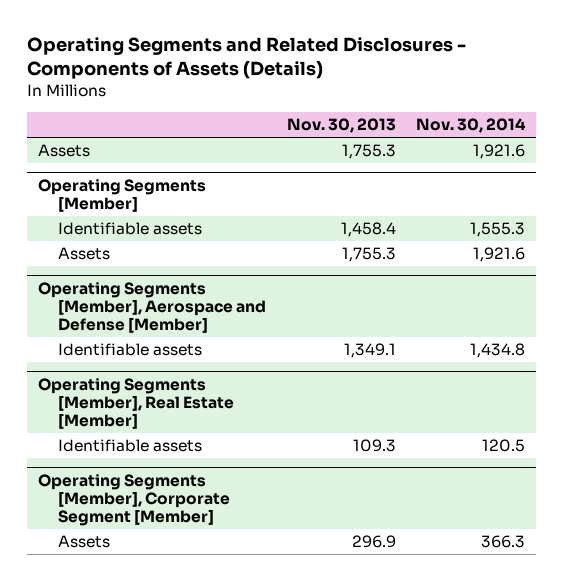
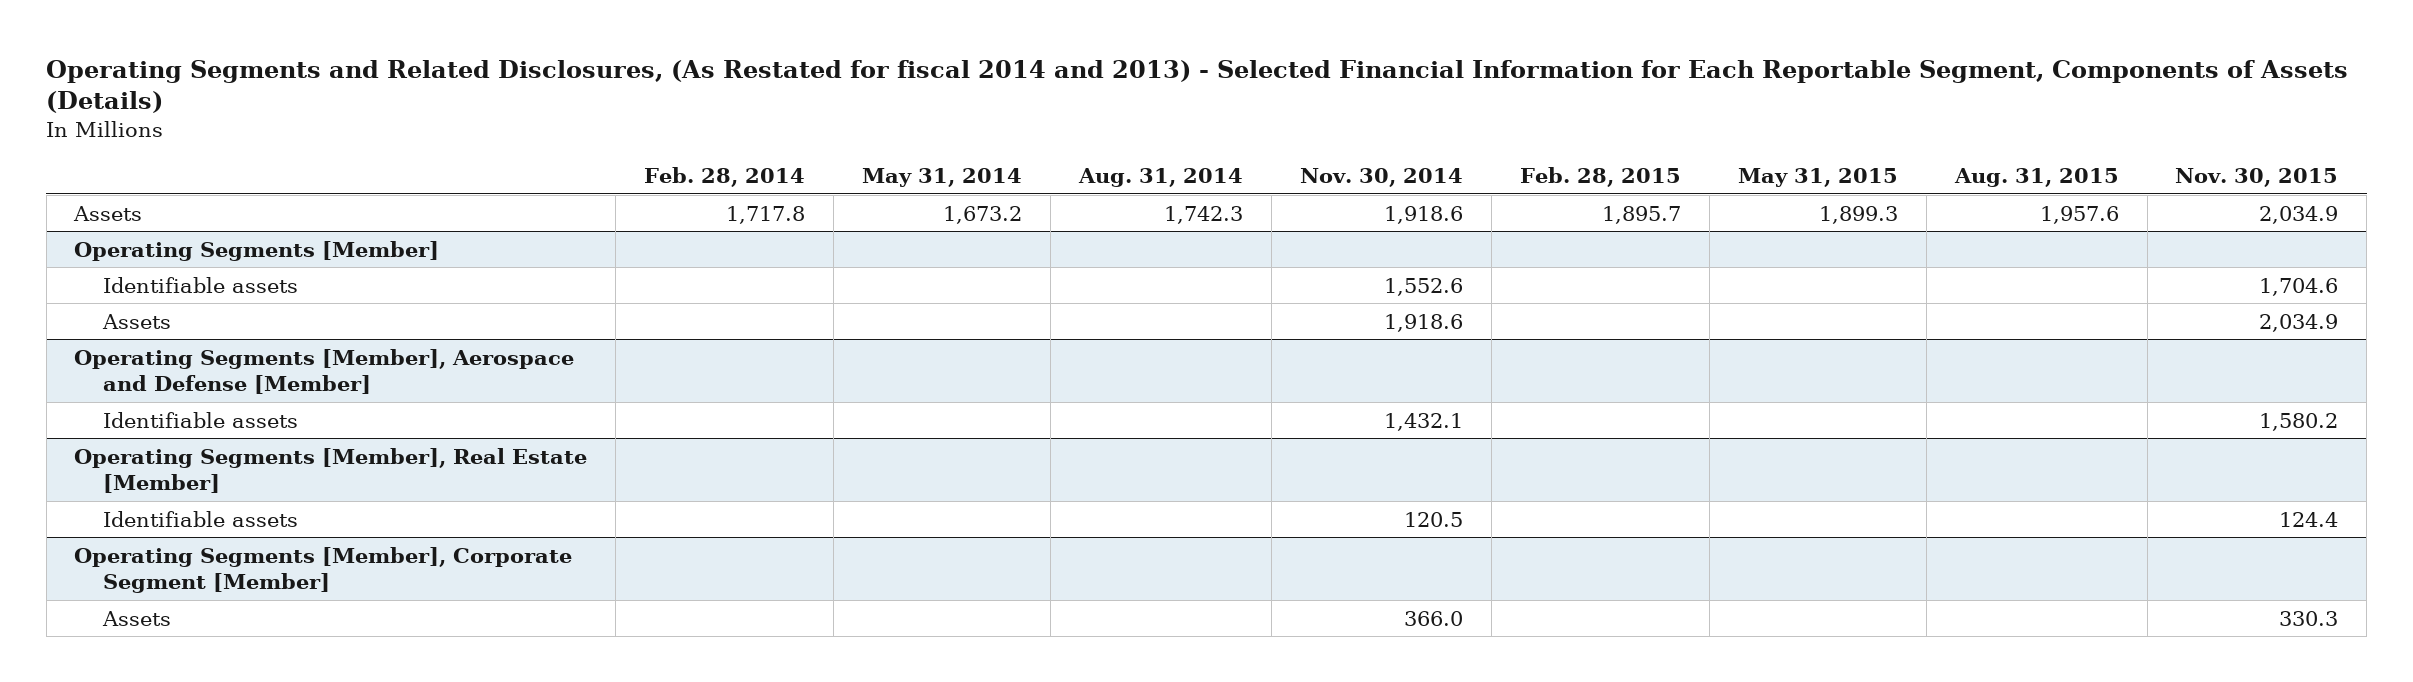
[27,37,467,80] Operating Segments and Related Disclosures - Components of Assets (Details) -> [46,59,2349,114] Operating Segments and Related Disclosures, (As Restated for fiscal 2014 and 2013) - Selected Financial Information for Each Reportable Segment, Components of Assets (Details)
[286,118,396,134] Nov. 30, 2013 -> none
none -> [644,167,806,188] Feb. 28, 2014
none -> [862,168,1023,188] May 31, 2014
none -> [1078,168,1244,188] Aug. 31, 2014
none -> [1519,167,1681,188] Feb. 28, 2015
none -> [1737,168,1898,188] May 31, 2015
none -> [1953,168,2119,188] Aug. 31, 2015
none -> [2175,168,2339,188] Nov. 30, 2015
[473,144,526,160] 1,921.6 -> [1383,205,1463,224] 1,918.6
[470,222,526,238] 1,555.3 -> [1383,277,1463,296] 1,552.6
[473,247,526,263] 1,921.6 -> [1383,313,1463,332] 1,918.6
[470,343,526,359] 1,434.8 -> [1383,412,1463,431] 1,432.1
[481,535,526,549] 366.3 -> [1403,610,1463,626] 366.0

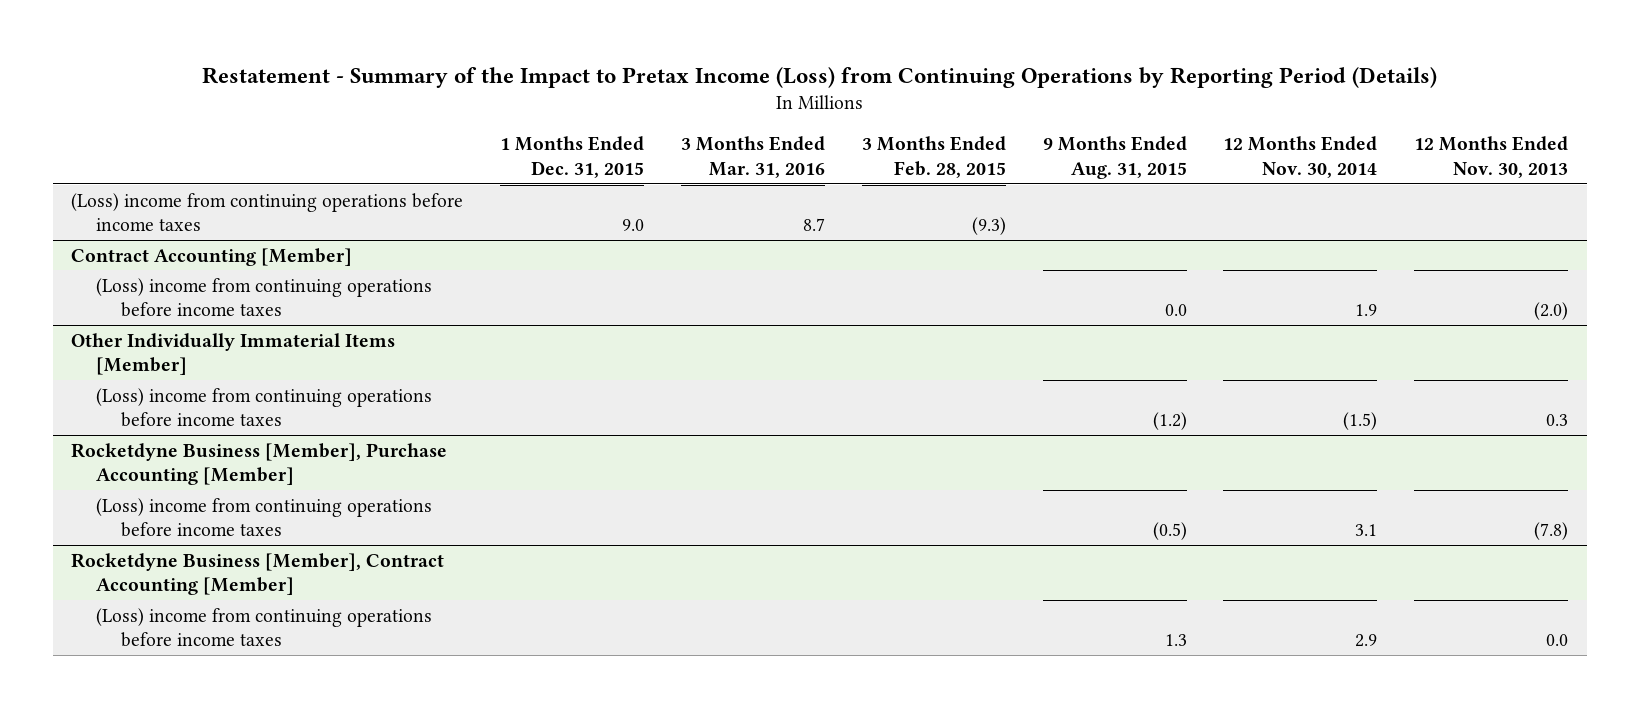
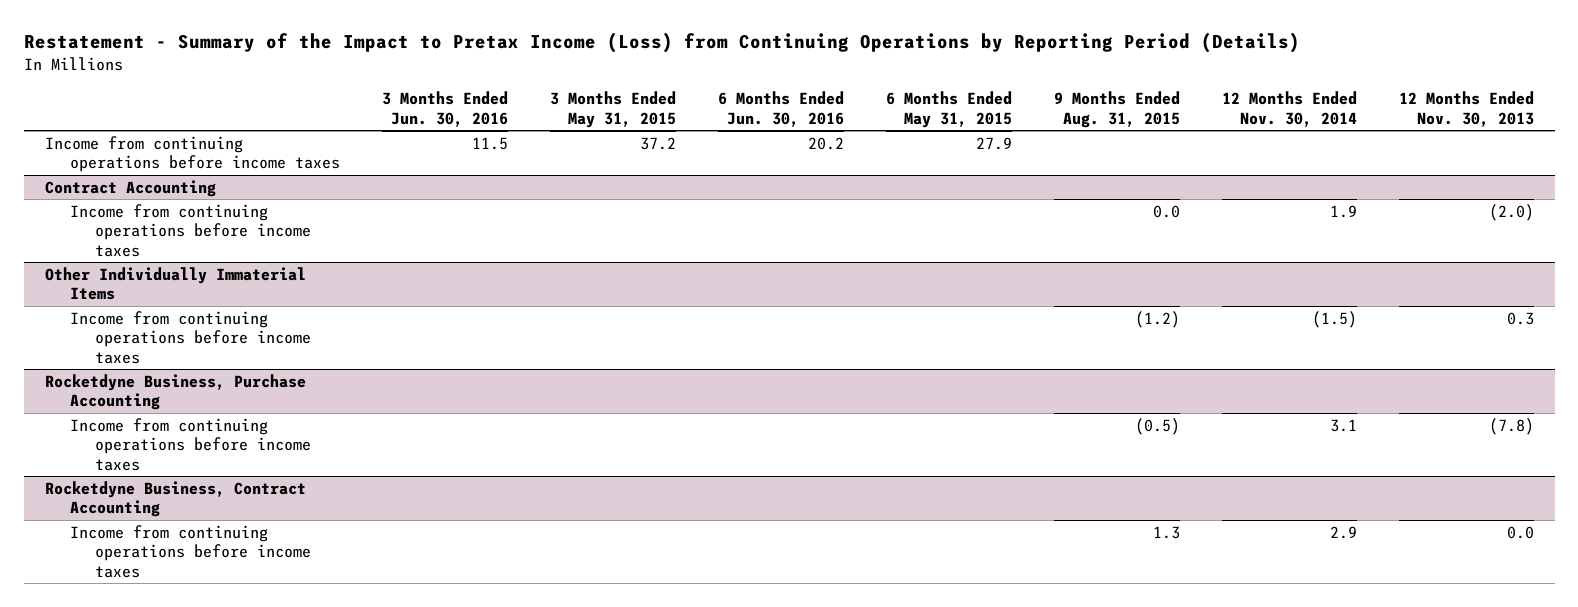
[500,136,645,178] 1 Months Ended Dec. 31, 2015 -> none
[680,136,825,178] 3 Months Ended Mar. 31, 2016 -> none
[861,136,1006,178] 3 Months Ended Feb. 28, 2015 -> none
none -> [381,90,508,127] 3 Months Ended Jun. 30, 2016
none -> [549,90,676,128] 3 Months Ended May 31, 2015
none -> [717,90,844,127] 6 Months Ended Jun. 30, 2016
none -> [885,90,1012,128] 6 Months Ended May 31, 2015
[71,192,464,232] (Loss) income from continuing operations before income taxes -> [44,135,340,173] Income from continuing operations before income taxes
[71,247,353,266] Contract Accounting [Member] -> [44,179,216,197] Contract Accounting
[96,277,433,318] (Loss) income from continuing operations before income taxes -> [69,203,312,257] Income from continuing operations before income taxes
[71,332,396,376] Other Individually Immaterial Items [Member] -> [44,266,306,301] Other Individually Immaterial Items
[96,387,433,428] (Loss) income from continuing operations before income taxes -> [69,310,312,364] Income from continuing operations before income taxes
[71,442,448,486] Rocketdyne Business [Member], Purchase Accounting [Member] -> [44,373,306,411] Rocketdyne Business, Purchase Accounting
[96,497,433,538] (Loss) income from continuing operations before income taxes -> [69,417,312,471] Income from continuing operations before income taxes
[71,552,445,596] Rocketdyne Business [Member], Contract Accounting [Member] -> [44,480,306,518] Rocketdyne Business, Contract Accounting
[96,607,433,648] (Loss) income from continuing operations before income taxes -> [69,524,312,578] Income from continuing operations before income taxes

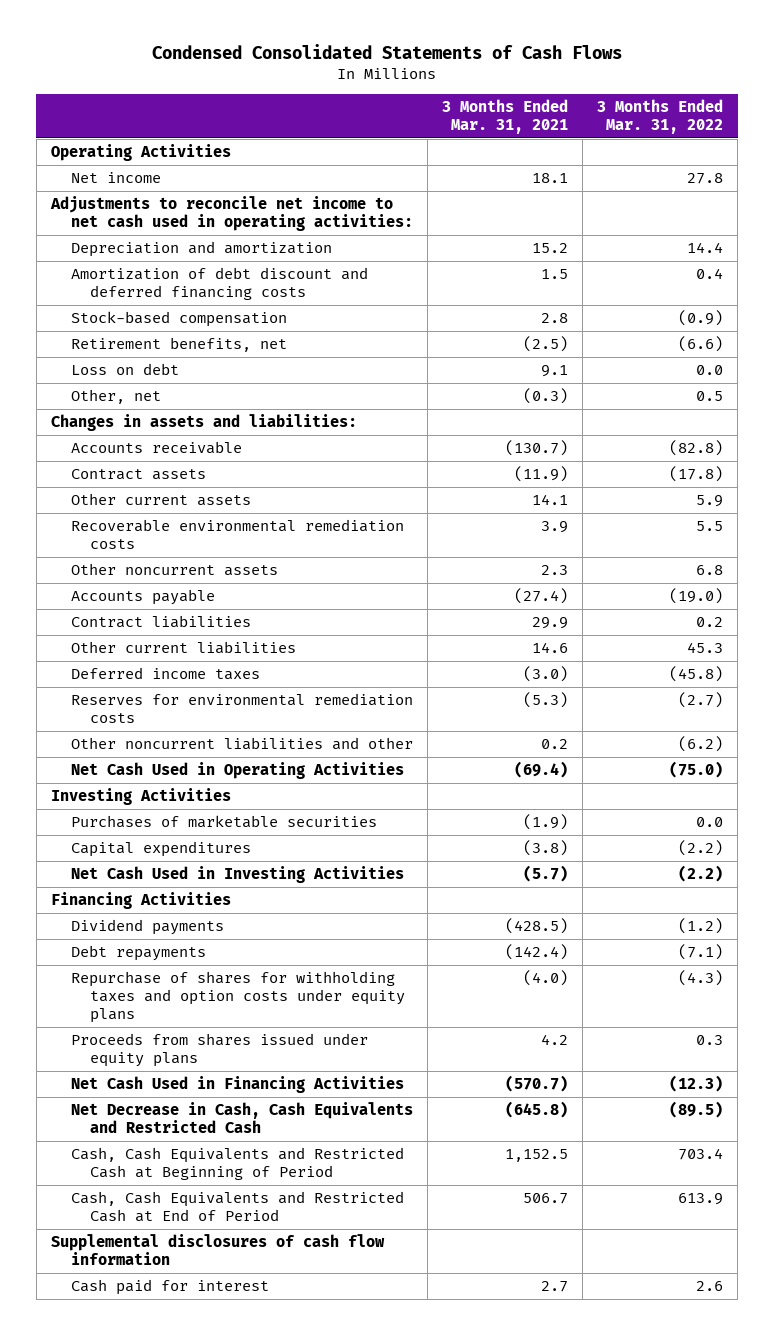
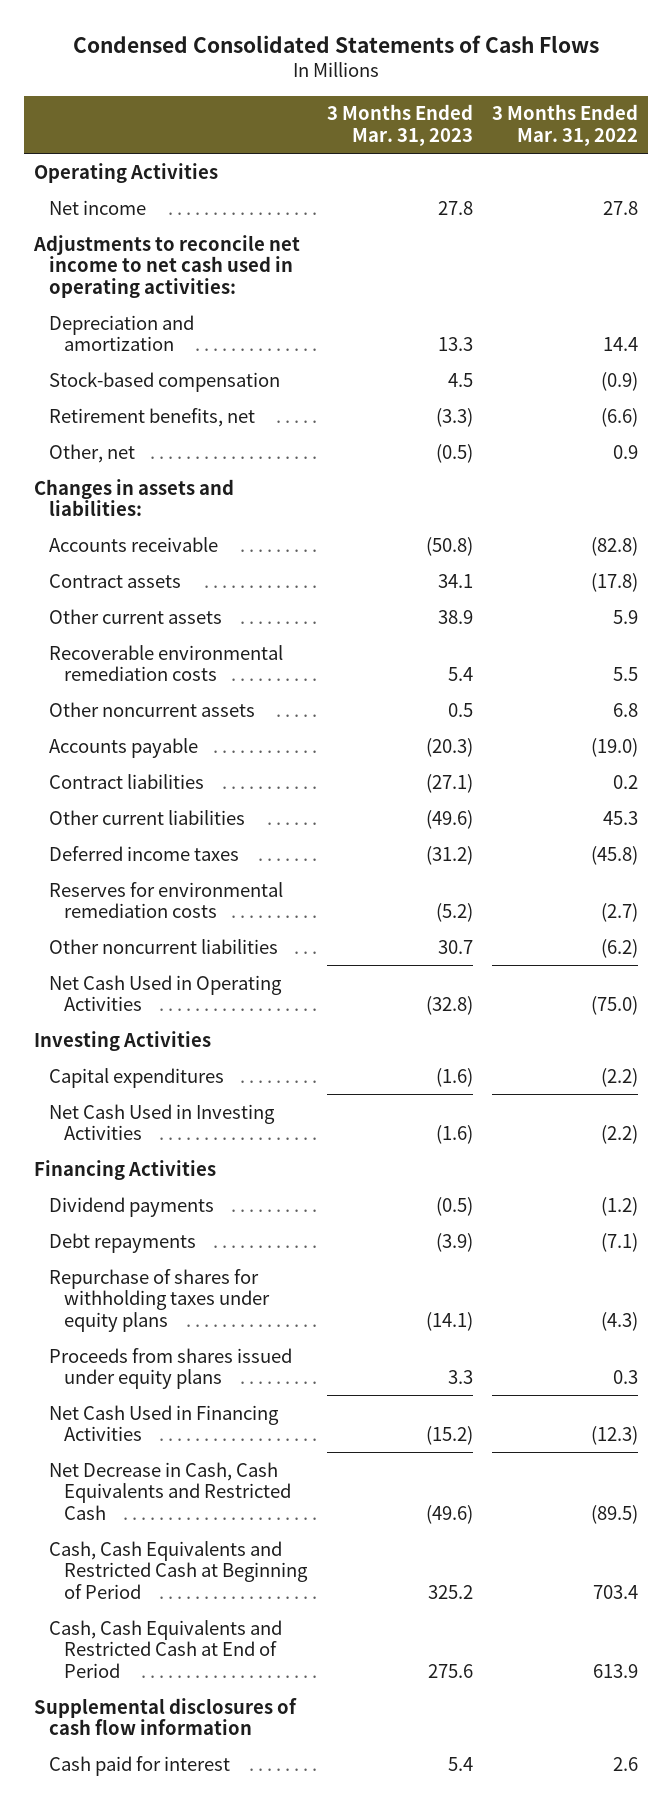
[441,98,568,135] 3 Months Ended Mar. 31, 2021 -> none
none -> [326,104,473,147] 3 Months Ended Mar. 31, 2023
[70,266,368,301] Amortization of debt discount and deferred financing costs -> none
[70,362,179,375] Loss on debt -> none
[695,390,723,401] 0.5 -> [613,444,639,459] 0.9
[70,736,413,750] Other noncurrent liabilities and other -> [48,938,278,954] Other noncurrent liabilities
[70,814,377,828] Purchases of marketable securities -> none
[70,970,406,1024] Repurchase of shares for withholding taxes and option costs under equity plans -> [48,1268,270,1333] Repurchase of shares for withholding taxes under equity plans

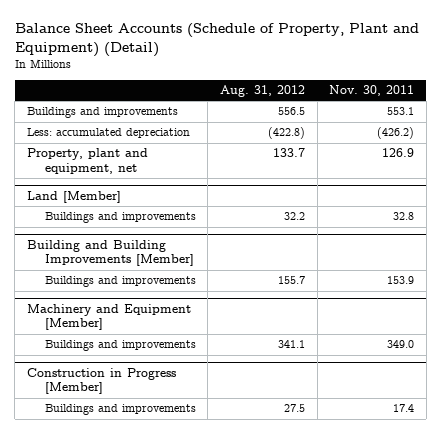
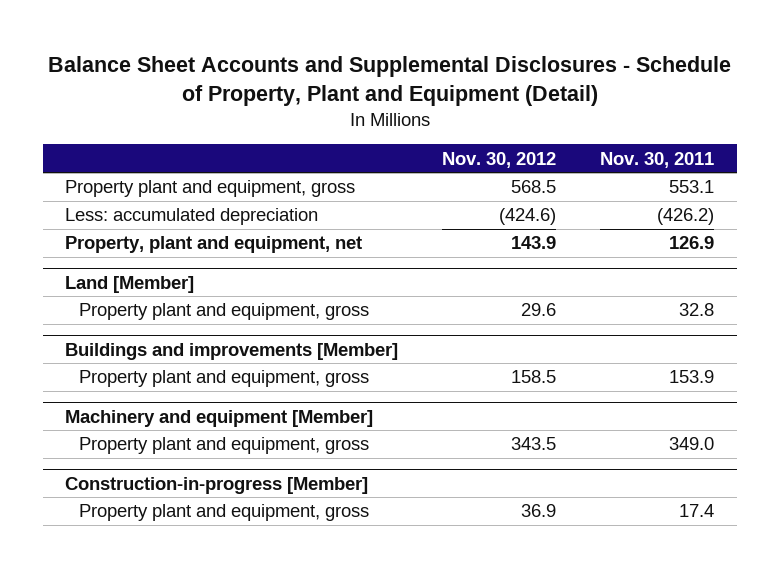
[14,23,419,57] Balance Sheet Accounts (Schedule of Property, Plant and Equipment) (Detail) -> [47,55,731,106] Balance Sheet Accounts and Supplemental Disclosures - Schedule of Property, Plant and Equipment (Detail)
[220,85,306,98] Aug. 31, 2012 -> none
none -> [442,151,557,168] Nov. 30, 2012
[27,107,179,119] Buildings and improvements -> [64,180,355,198] Property plant and equipment, gross
[44,212,196,224] Buildings and improvements -> [78,303,369,321] Property plant and equipment, gross
[27,239,194,267] Building and Building Improvements [Member] -> [64,342,398,360] Buildings and improvements [Member]
[44,276,196,288] Buildings and improvements -> [78,370,369,388] Property plant and equipment, gross
[27,303,192,331] Machinery and Equipment [Member] -> [64,409,373,427] Machinery and equipment [Member]
[44,340,196,352] Buildings and improvements -> [78,437,369,455] Property plant and equipment, gross
[27,367,177,395] Construction in Progress [Member] -> [64,476,368,494] Construction-in-progress [Member]
[44,404,196,416] Buildings and improvements -> [78,504,369,522] Property plant and equipment, gross

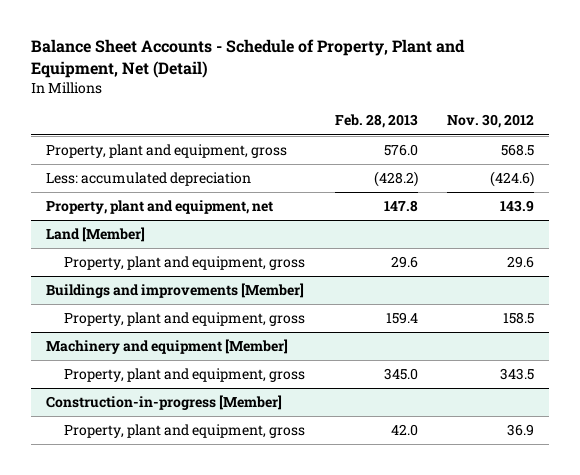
[47,55,731,106] Balance Sheet Accounts and Supplemental Disclosures - Schedule of Property, Plant and Equipment (Detail) -> [30,39,465,78] Balance Sheet Accounts - Schedule of Property, Plant and Equipment, Net (Detail)
[600,151,715,168] Nov. 30, 2011 -> none
none -> [334,114,418,129] Feb. 28, 2013
[64,180,355,198] Property plant and equipment, gross -> [45,144,287,159] Property, plant and equipment, gross
[78,303,369,321] Property plant and equipment, gross -> [63,256,305,271] Property, plant and equipment, gross
[78,370,369,388] Property plant and equipment, gross -> [63,312,305,327] Property, plant and equipment, gross
[78,437,369,455] Property plant and equipment, gross -> [63,368,305,383] Property, plant and equipment, gross
[78,504,369,522] Property plant and equipment, gross -> [63,424,305,439] Property, plant and equipment, gross

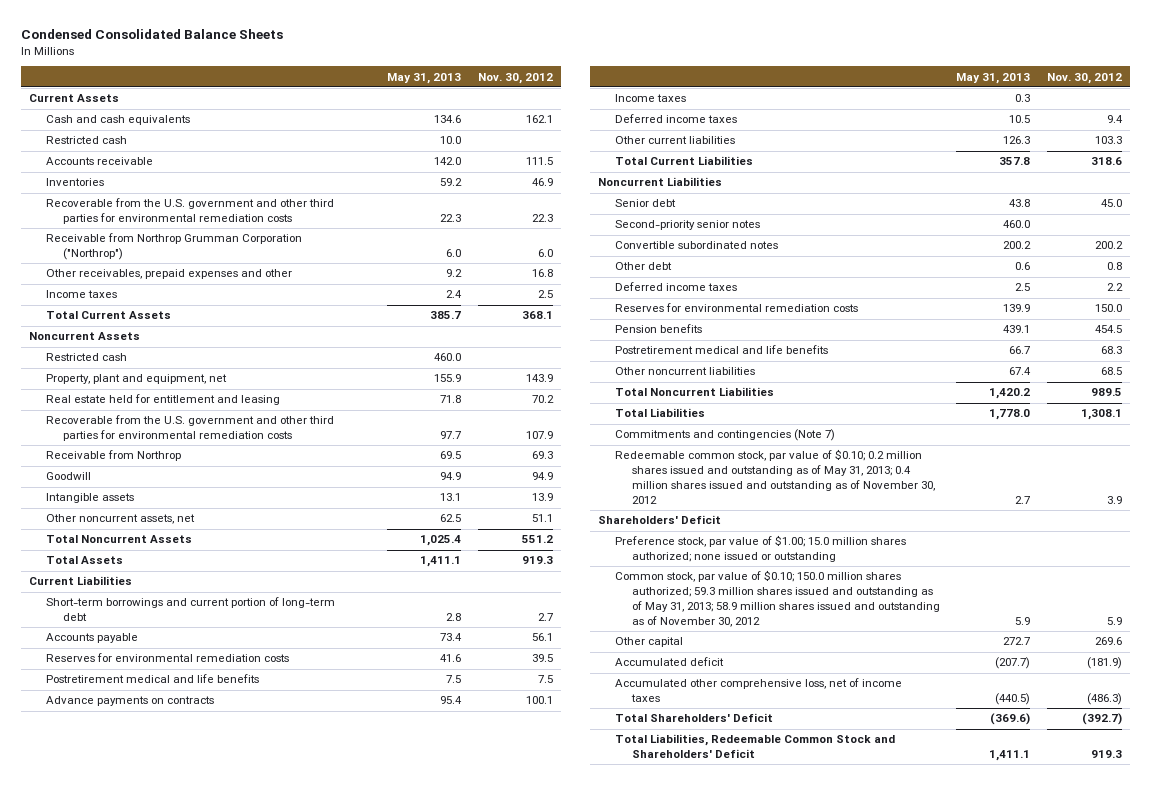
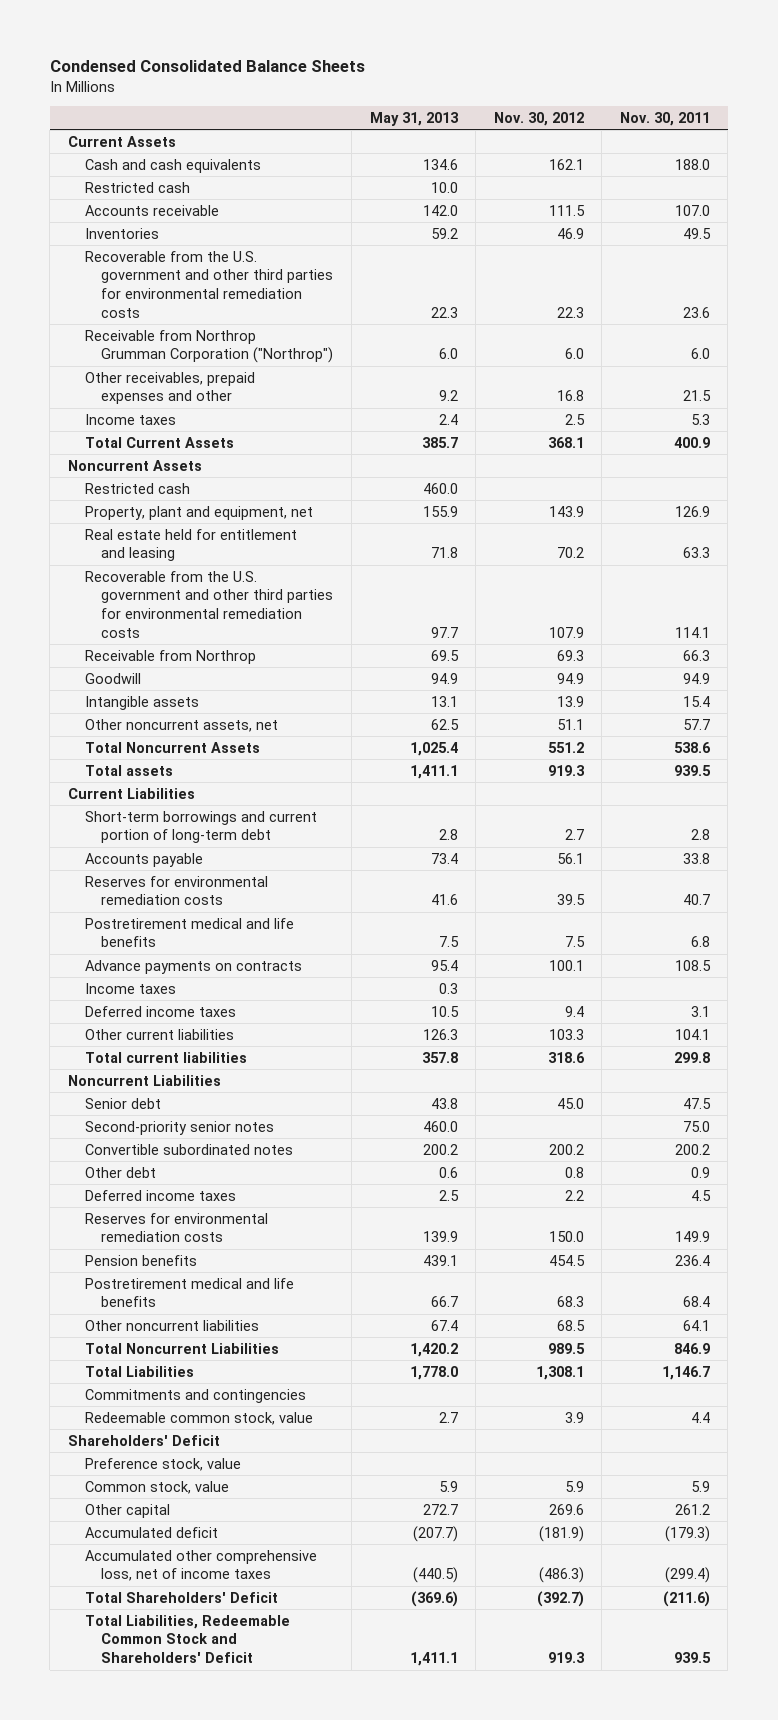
none -> [619,111,710,126] Nov. 30, 2011
[46,556,124,565] Total Assets -> [84,764,173,776] Total assets
[614,156,753,166] Total Current Liabilities -> [84,1051,247,1063] Total current liabilities
[614,429,835,442] Commitments and contingencies (Note 7) -> [84,1388,306,1403] Commitments and contingencies
[614,449,935,504] Redeemable common stock, par value of $0.10; 0.2 million shares issued and outstanding as of May 31, 2013; 0.4 million shares issued and outstanding as of November 30, 2012 -> [84,1411,313,1425] Redeemable common stock, value
[614,535,906,563] Preference stock, par value of $1.00; 15.0 million shares authorized; none issued or outstanding -> [84,1457,241,1471] Preference stock, value
[614,570,940,627] Common stock, par value of $0.10; 150.0 million shares authorized; 59.3 million shares issued and outstanding as of May 31, 2013; 58.9 million shares issued and outstanding as of November 30, 2012 -> [84,1480,229,1494] Common stock, value

